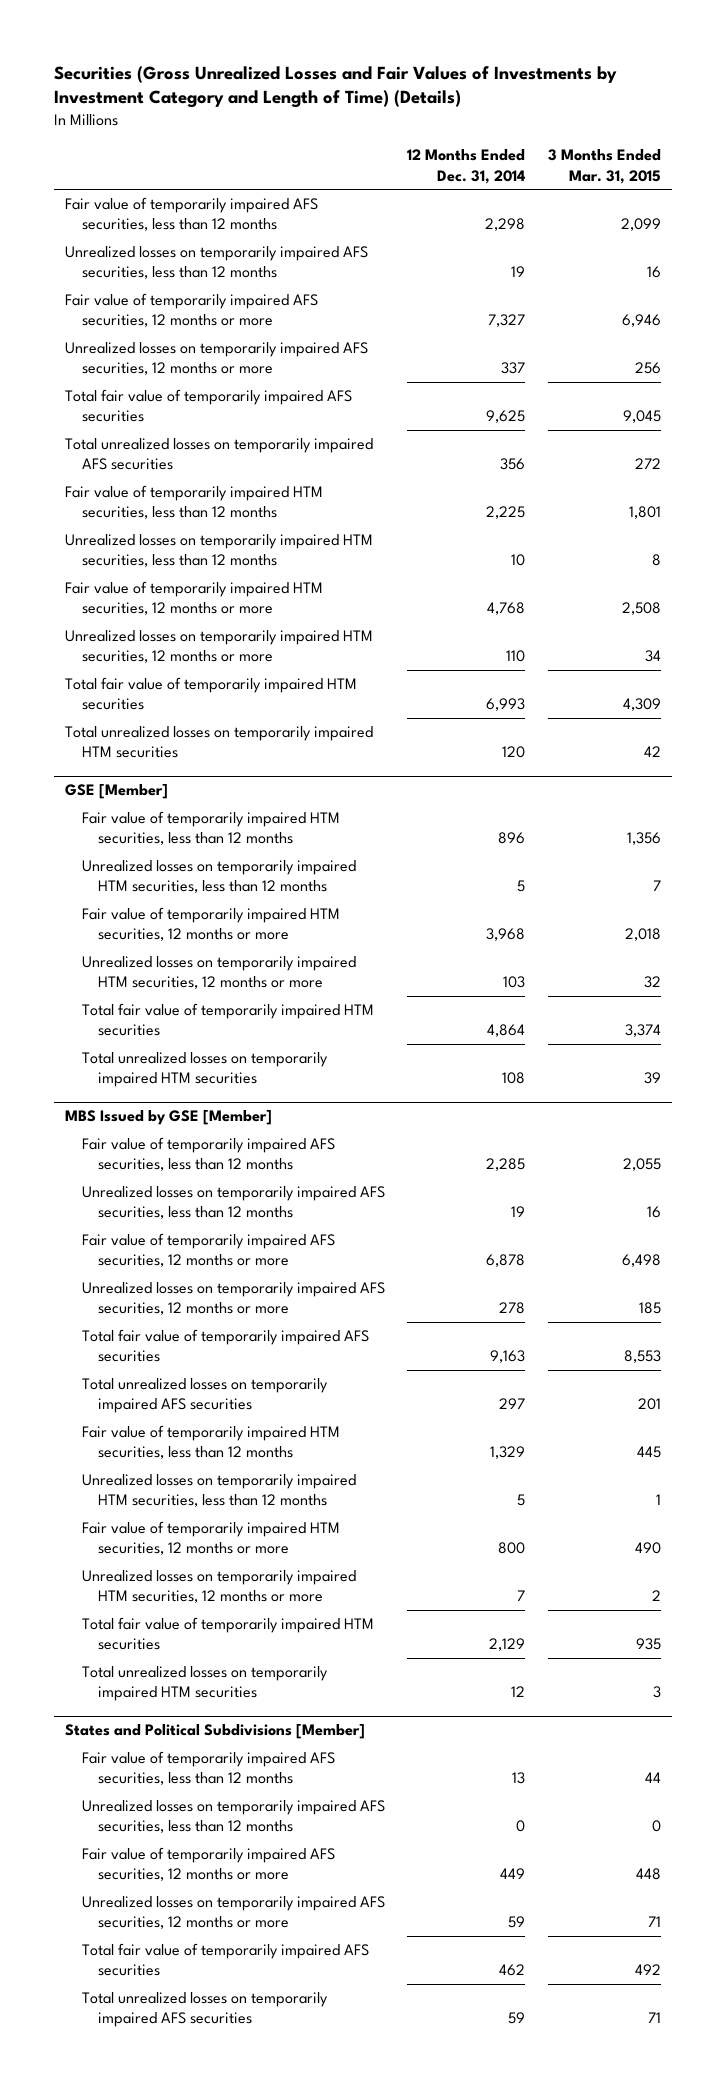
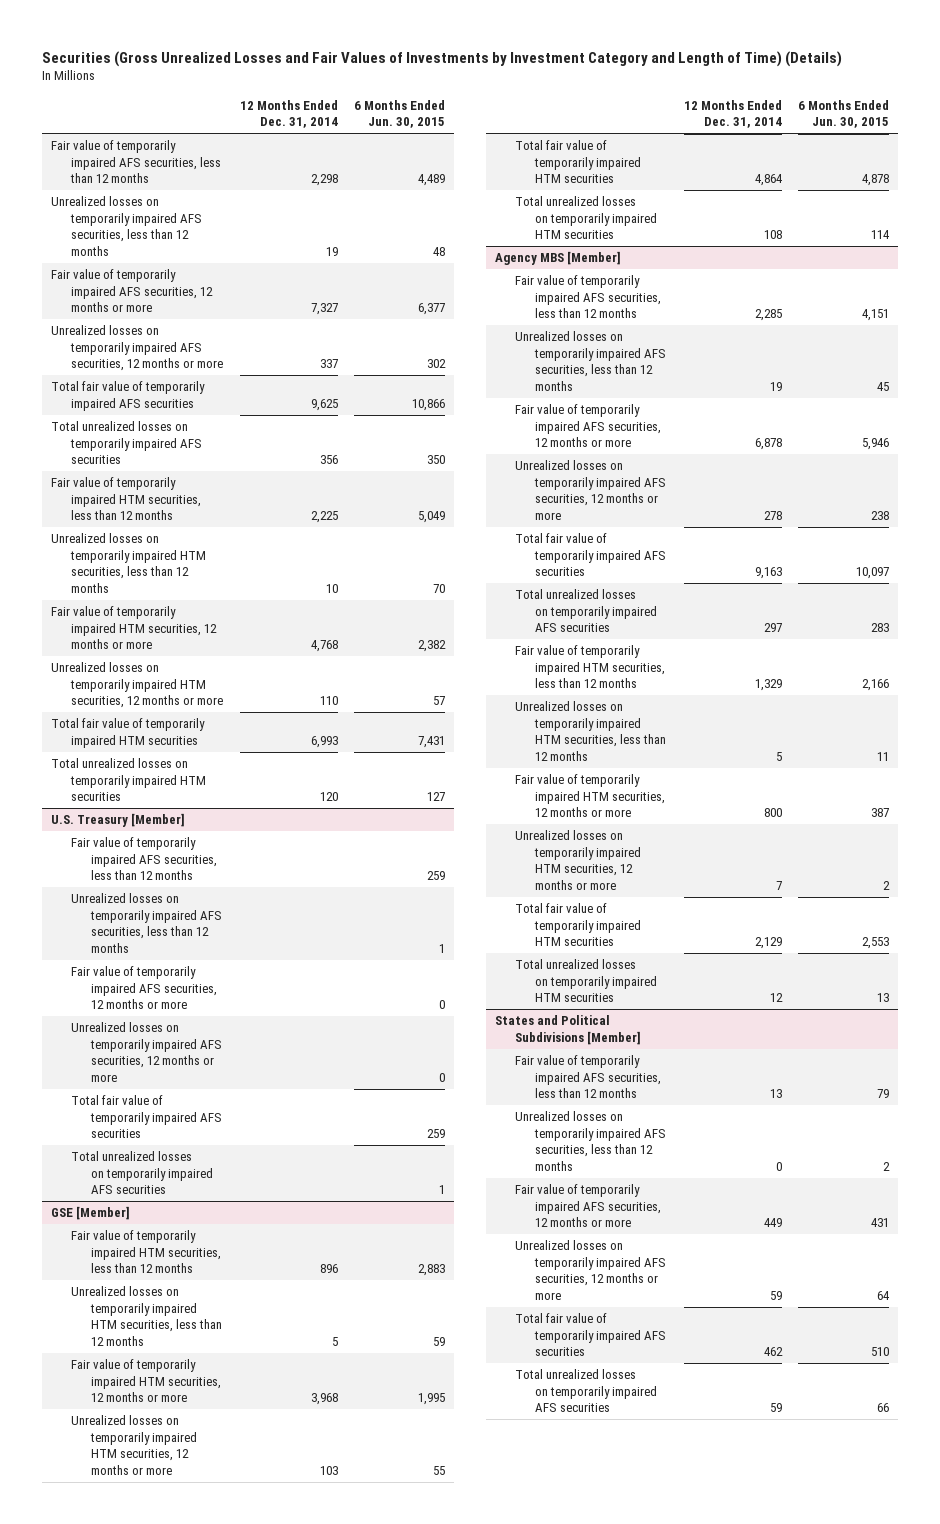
[547,149,661,184] 3 Months Ended Mar. 31, 2015 -> none
none -> [354,99,446,129] 6 Months Ended Jun. 30, 2015
none -> [50,813,185,828] U.S. Treasury [Member]
none -> [71,837,218,881] Fair value of temporarily impaired AFS securities, less than 12 months
none -> [71,893,223,953] Unrealized losses on temporarily impaired AFS securities, less than 12 months
none -> [71,966,218,1010] Fair value of temporarily impaired AFS securities, 12 months or more
none -> [71,1022,223,1082] Unrealized losses on temporarily impaired AFS securities, 12 months or more
none -> [71,1095,223,1139] Total fair value of temporarily impaired AFS securities
none -> [71,1151,214,1195] Total unrealized losses on temporarily impaired AFS securities
[64,1110,272,1126] MBS Issued by GSE [Member] -> [494,251,621,266] Agency MBS [Member]

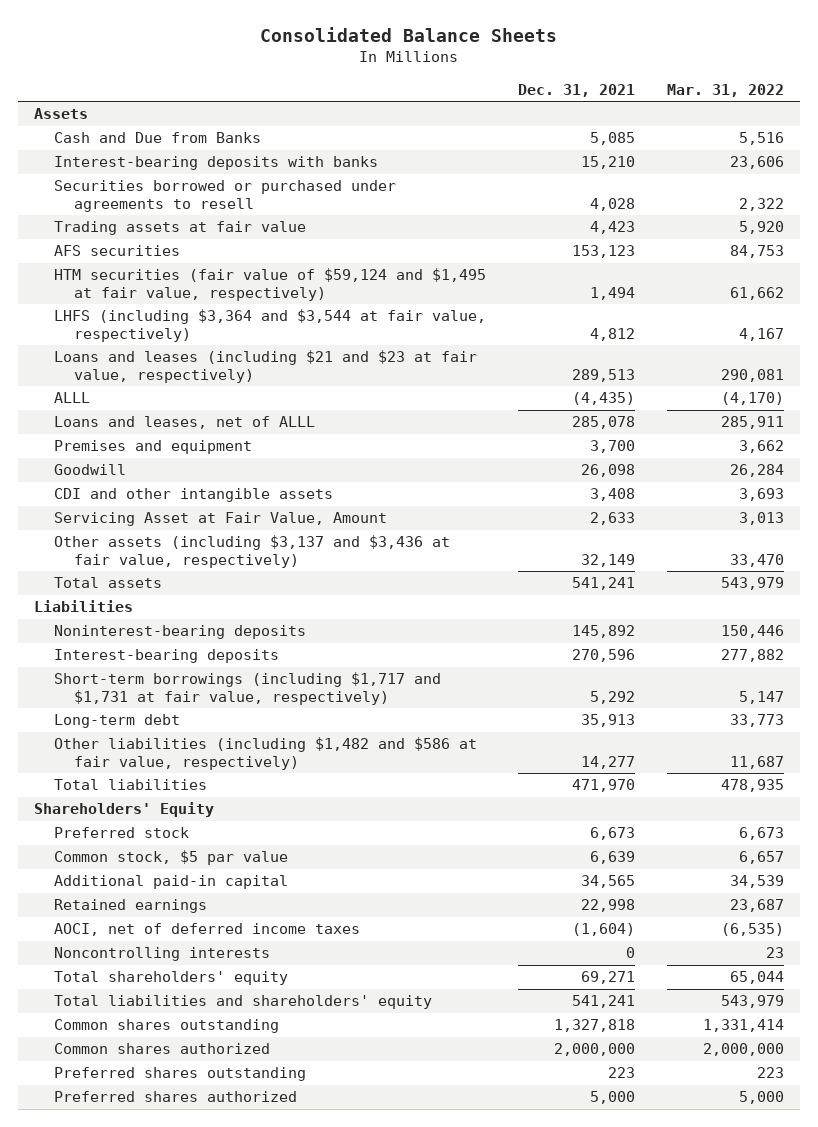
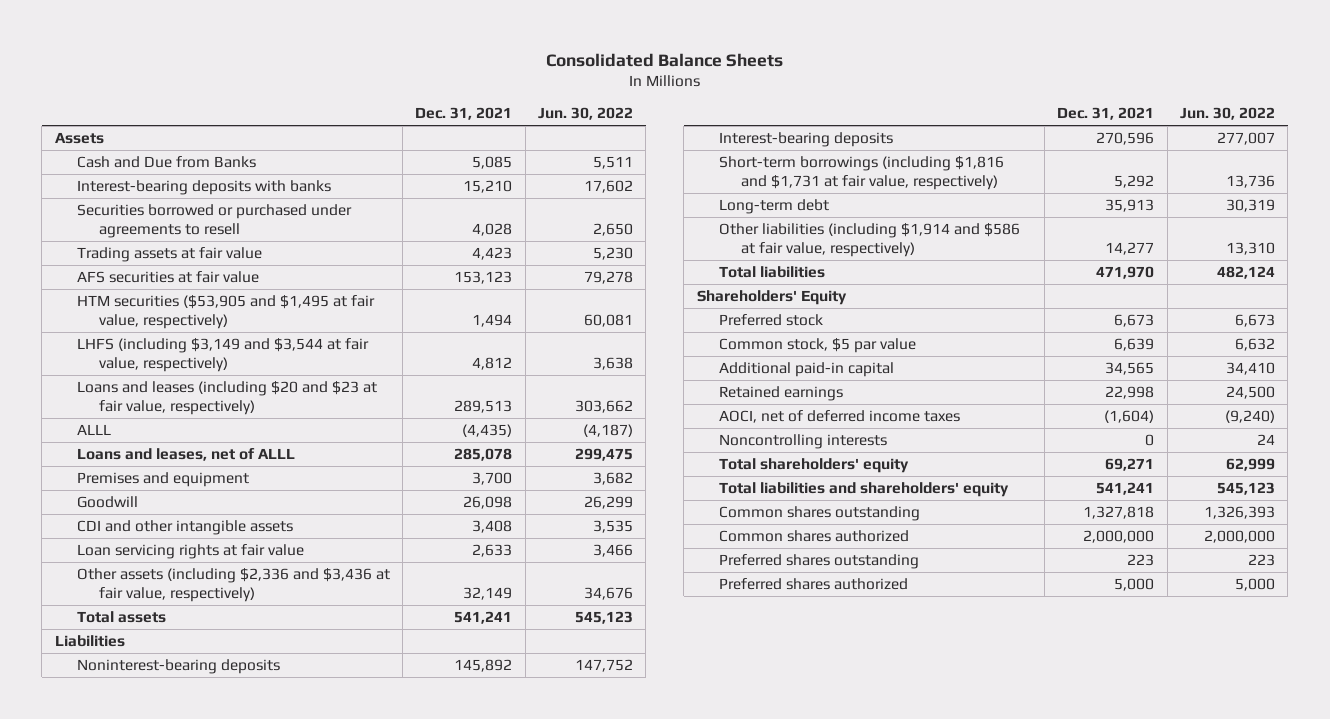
[666,83,784,97] Mar. 31, 2022 -> none
none -> [537,107,633,121] Jun. 30, 2022
[54,245,181,257] AFS securities -> [76,270,259,283] AFS securities at fair value
[54,268,487,301] HTM securities (fair value of $59,124 and $1,495 at fair value, respectively) -> [76,294,375,330] HTM securities ($53,905 and $1,495 at fair value, respectively)
[54,309,487,342] LHFS (including $3,364 and $3,544 at fair value, respectively) -> [76,337,369,373] LHFS (including $3,149 and $3,544 at fair value, respectively)
[54,350,478,383] Loans and leases (including $21 and $23 at fair value, respectively) -> [76,380,377,416] Loans and leases (including $20 and $23 at fair value, respectively)
[54,512,388,527] Servicing Asset at Fair Value, Amount -> [76,543,304,559] Loan servicing rights at fair value
[54,535,451,568] Other assets (including $3,137 and $3,436 at fair value, respectively) -> [76,567,390,603] Other assets (including $2,336 and $3,436 at fair value, respectively)
[54,672,442,705] Short-term borrowings (including $1,717 and $1,731 at fair value, respectively) -> [718,155,1004,191] Short-term borrowings (including $1,816 and $1,731 at fair value, respectively)
[54,737,478,770] Other liabilities (including $1,482 and $586 at fair value, respectively) -> [718,222,1020,258] Other liabilities (including $1,914 and $586 at fair value, respectively)

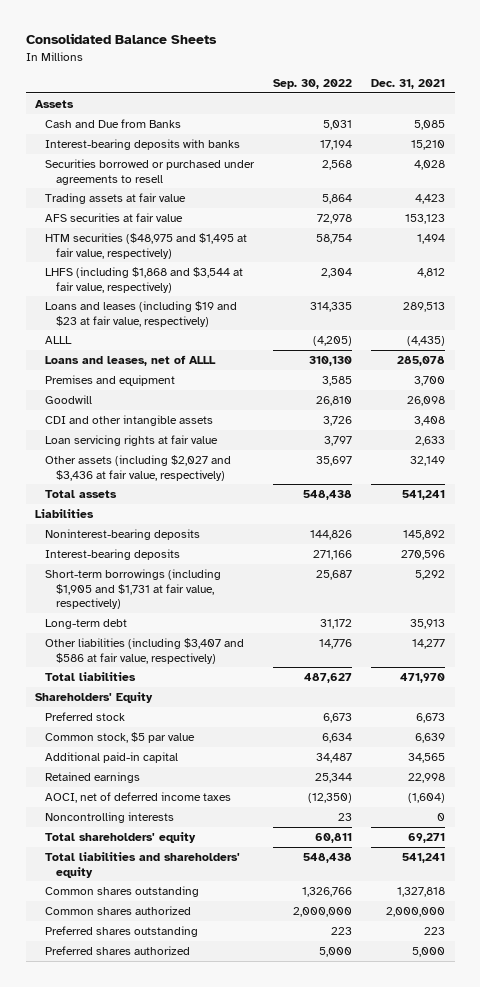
[537,107,633,121] Jun. 30, 2022 -> none
none -> [273,78,353,89] Sep. 30, 2022
[76,294,375,330] HTM securities ($53,905 and $1,495 at fair value, respectively) -> [45,232,248,259] HTM securities ($48,975 and $1,495 at fair value, respectively)
[76,337,369,373] LHFS (including $3,149 and $3,544 at fair value, respectively) -> [45,266,244,293] LHFS (including $1,868 and $3,544 at fair value, respectively)
[76,380,377,416] Loans and leases (including $20 and $23 at fair value, respectively) -> [45,300,238,327] Loans and leases (including $19 and $23 at fair value, respectively)
[76,567,390,603] Other assets (including $2,336 and $3,436 at fair value, respectively) -> [45,454,232,481] Other assets (including $2,027 and $3,436 at fair value, respectively)
[718,155,1004,191] Short-term borrowings (including $1,816 and $1,731 at fair value, respectively) -> [45,568,222,610] Short-term borrowings (including $1,905 and $1,731 at fair value, respectively)
[718,222,1020,258] Other liabilities (including $1,914 and $586 at fair value, respectively) -> [45,637,245,664] Other liabilities (including $3,407 and $586 at fair value, respectively)

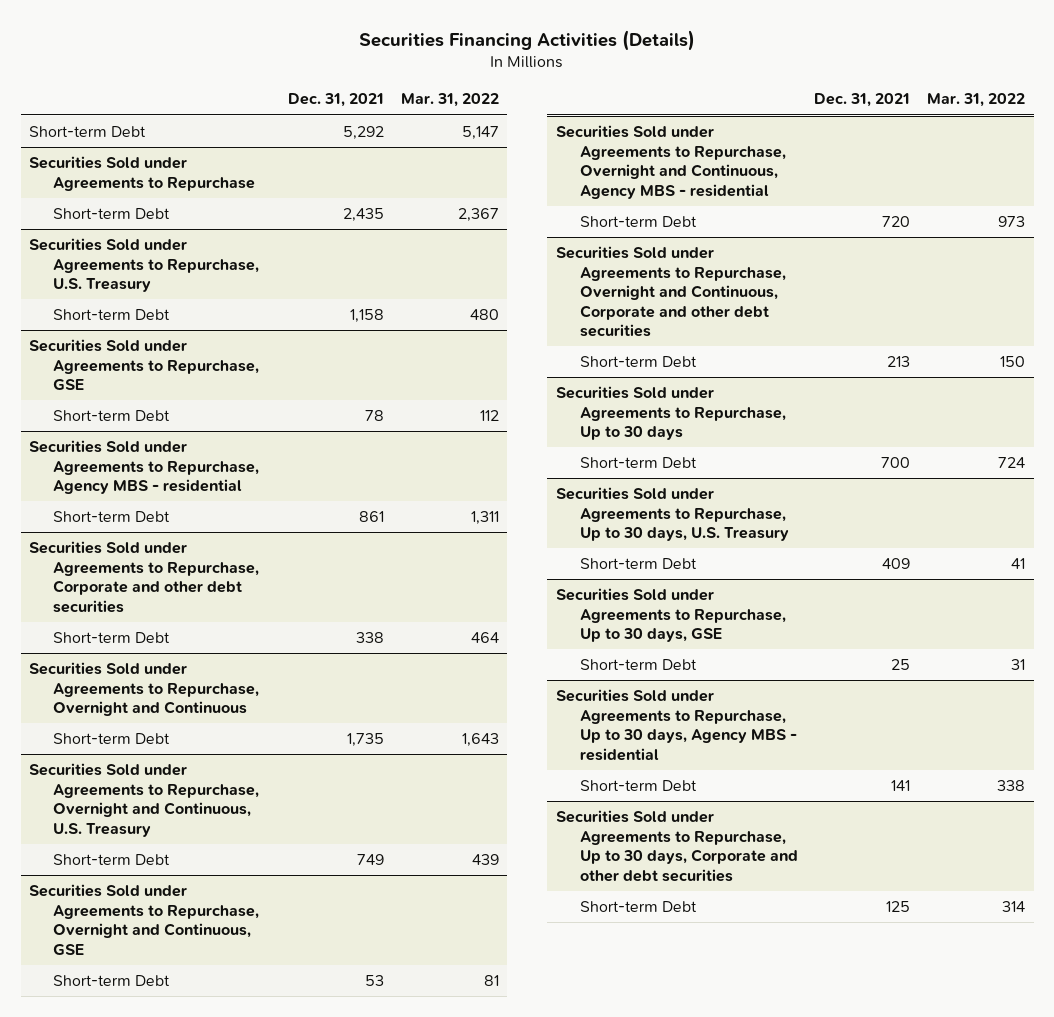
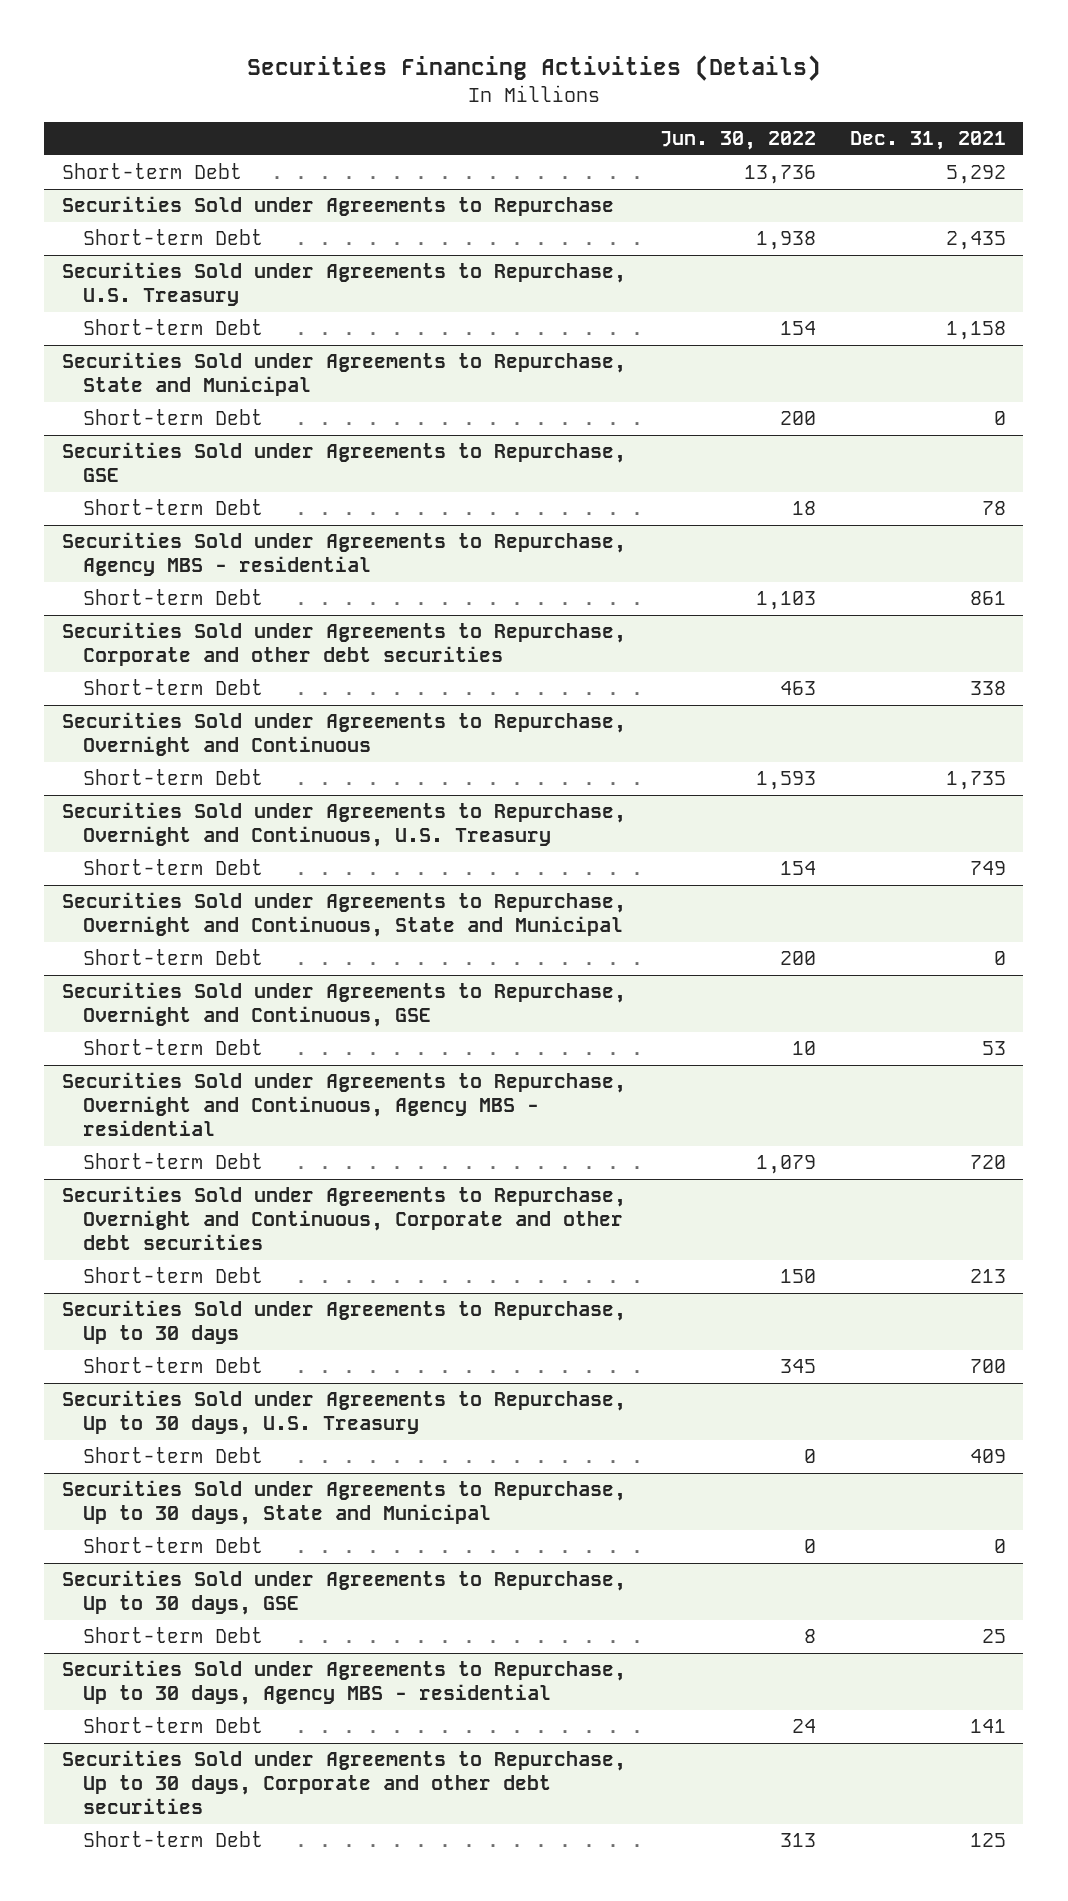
[400,93,499,108] Mar. 31, 2022 -> none
none -> [659,131,816,151] Jun. 30, 2022
none -> [61,352,626,397] Securities Sold under Agreements to Repurchase, State and Municipal
none -> [82,409,263,426] Short-term Debt
none -> [61,892,626,938] Securities Sold under Agreements to Repurchase, Overnight and Continuous, State and Municipal
none -> [82,949,263,966] Short-term Debt
none -> [61,1480,626,1526] Securities Sold under Agreements to Repurchase, Up to 30 days, State and Municipal
none -> [82,1537,263,1554] Short-term Debt

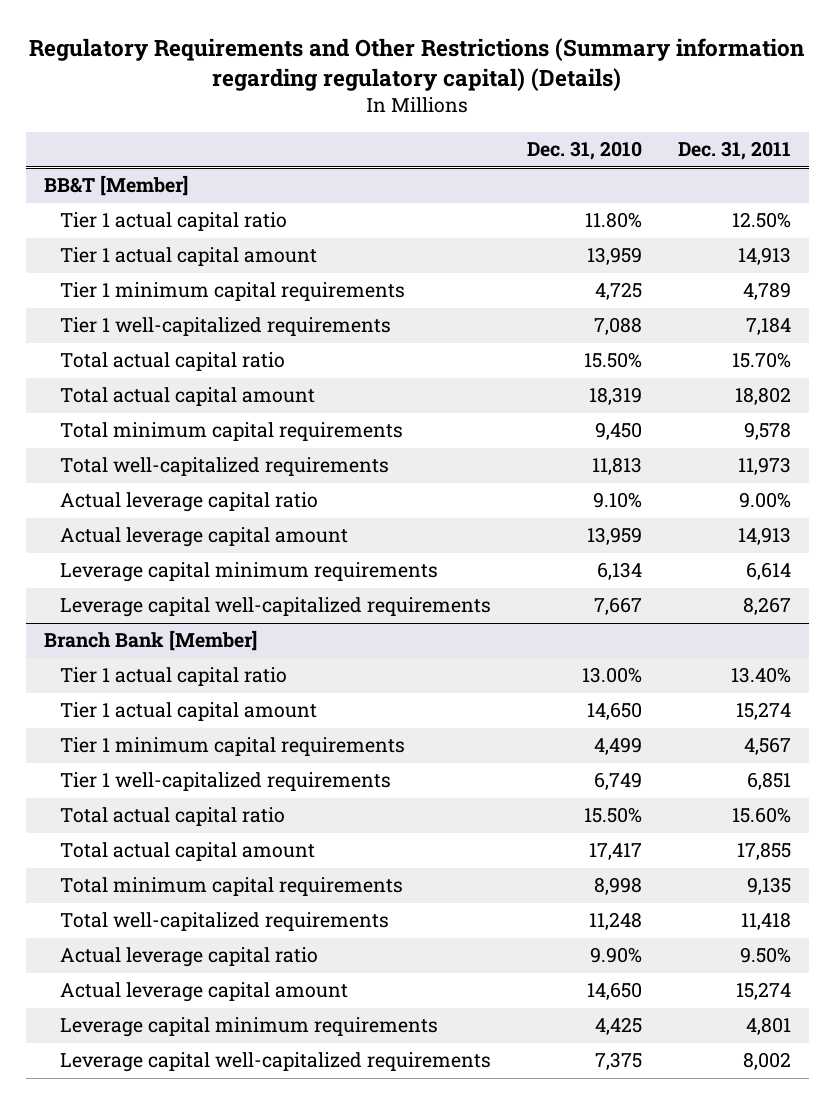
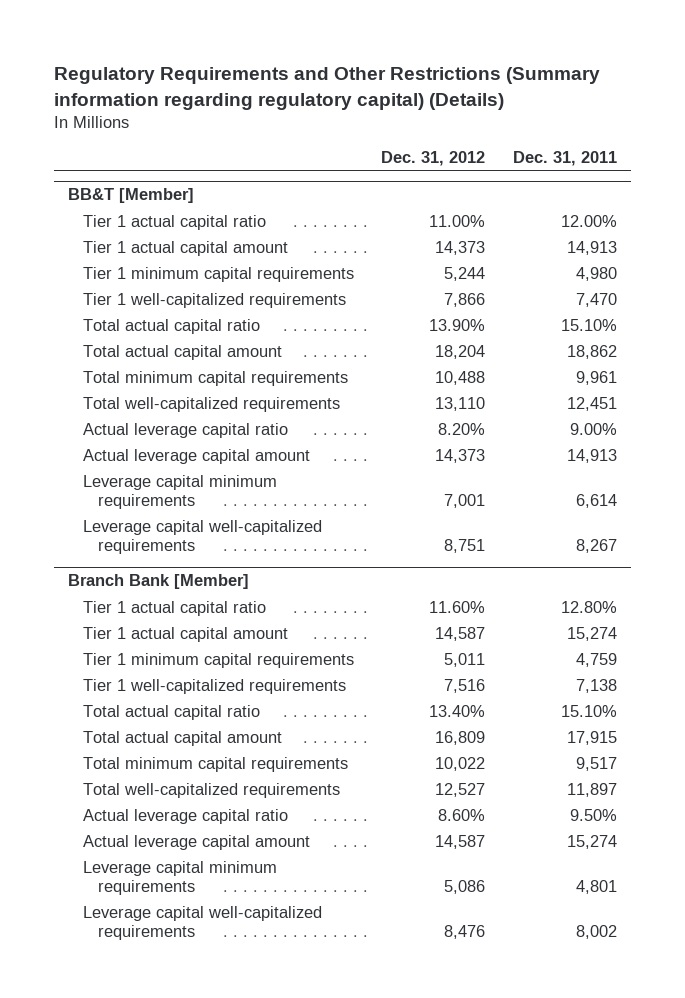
[526,141,642,161] Dec. 31, 2010 -> none
none -> [381,151,486,167] Dec. 31, 2012
[731,212,791,229] 12.50% -> [560,214,617,227] 12.00%
[742,282,791,301] 4,789 -> [575,266,617,281] 4,980
[745,317,791,336] 7,184 -> [575,292,617,307] 7,470
[731,352,791,369] 15.70% -> [560,318,617,331] 15.10%
[734,387,791,406] 18,802 -> [566,344,617,359] 18,862
[743,422,791,441] 9,578 -> [575,370,617,385] 9,961
[737,457,791,476] 11,973 -> [566,396,617,411] 12,451
[730,667,791,684] 13.40% -> [560,600,617,613] 12.80%
[743,737,791,756] 4,567 -> [575,652,617,667] 4,759
[746,772,791,791] 6,851 -> [575,678,617,693] 7,138
[731,807,791,824] 15.60% -> [560,704,617,717] 15.10%
[736,842,791,861] 17,855 -> [566,730,617,745] 17,915
[746,877,791,896] 9,135 -> [575,756,617,771] 9,517
[740,912,791,931] 11,418 -> [566,782,617,797] 11,897

